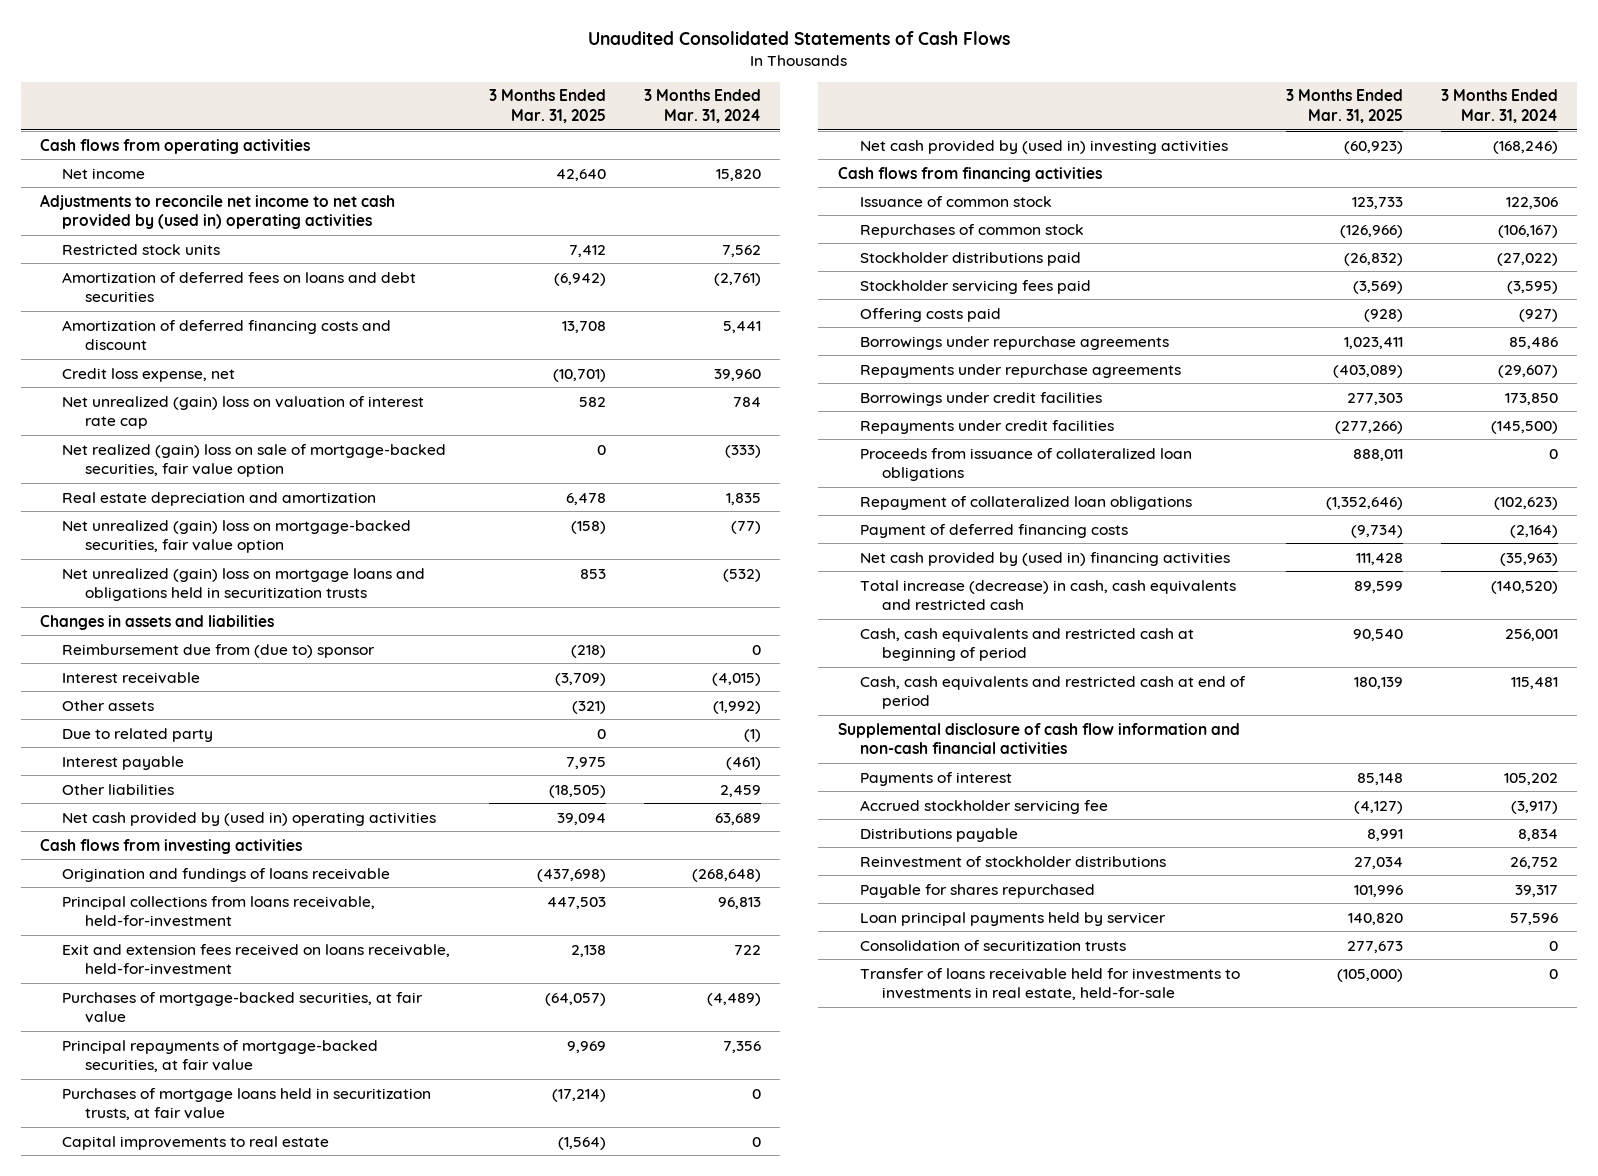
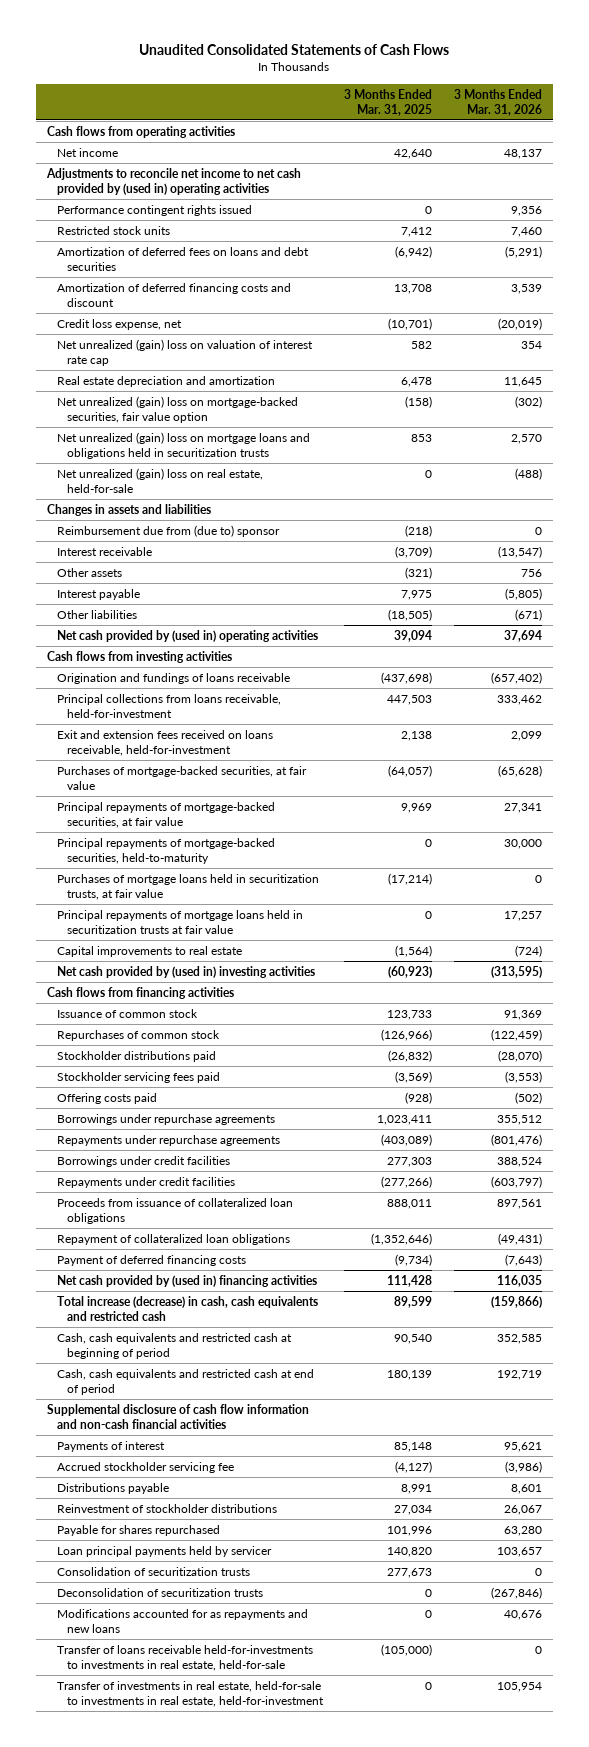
[643,89,761,123] 3 Months Ended Mar. 31, 2024 -> none
none -> [453,88,542,116] 3 Months Ended Mar. 31, 2026
none -> [56,205,252,217] Performance contingent rights issued
[62,443,447,478] Net realized (gain) loss on sale of mortgage-backed securities, fair value option -> none
none -> [56,468,263,494] Net unrealized (gain) loss on real estate, held-for-sale
[62,727,214,742] Due to related party -> none
none -> [56,838,275,865] Principal repayments of mortgage-backed securities, held-to-maturity
none -> [56,910,303,935] Principal repayments of mortgage loans held in securitization trusts at fair value
none -> [56,1588,263,1598] Deconsolidation of securitization trusts
none -> [56,1609,308,1634] Modifications accounted for as repayments and new loans
[859,967,1240,1001] Transfer of loans receivable held for investments to investments in real estate, held-for-sale -> [56,1645,313,1672] Transfer of loans receivable held-for-investments to investments in real estate, held-for-sale
none -> [56,1681,324,1708] Transfer of investments in real estate, held-for-sale to investments in real estate, held-for-investment

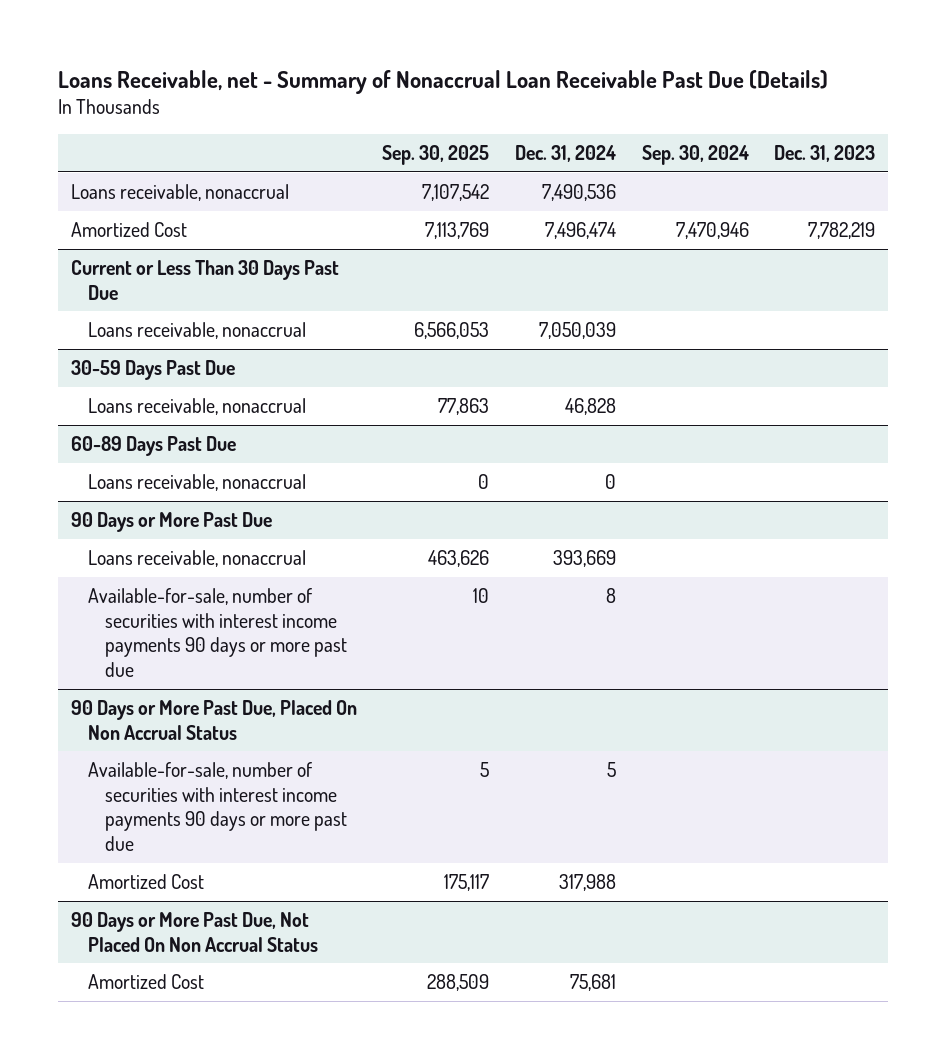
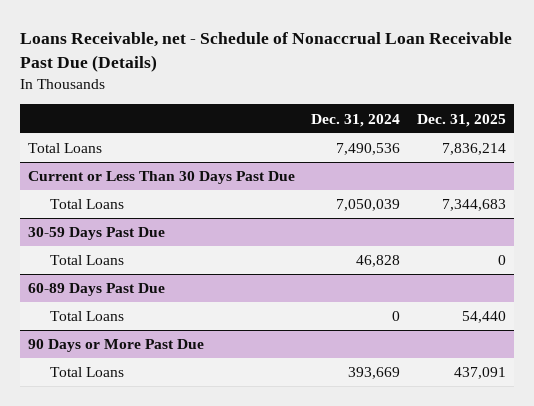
[57,69,828,94] Loans Receivable, net - Summary of Nonaccrual Loan Receivable Past Due (Details) -> [20,32,513,73] Loans Receivable, net - Schedule of Nonaccrual Loan Receivable Past Due (Details)
[382,144,490,165] Sep. 30, 2025 -> none
[641,144,749,165] Sep. 30, 2024 -> none
[774,144,876,162] Dec. 31, 2023 -> none
none -> [416,113,506,127] Dec. 31, 2025
[70,222,187,238] Amortized Cost -> none
[70,184,289,202] Loans receivable, nonaccrual -> [28,143,103,154] Total Loans
[87,322,306,340] Loans receivable, nonaccrual -> [49,199,124,210] Total Loans
[87,398,306,416] Loans receivable, nonaccrual -> [49,255,124,266] Total Loans
[87,474,306,492] Loans receivable, nonaccrual -> [49,311,124,322] Total Loans
[87,588,347,677] Available-for-sale, number of securities with interest income payments 90 days or more past due -> none
[70,700,357,740] 90 Days or More Past Due, Placed On Non Accrual Status -> none
[87,762,347,851] Available-for-sale, number of securities with interest income payments 90 days or more past due -> none
[87,874,204,890] Amortized Cost -> none
[70,912,318,952] 90 Days or More Past Due, Not Placed On Non Accrual Status -> none
[87,974,204,990] Amortized Cost -> none
[87,550,306,568] Loans receivable, nonaccrual -> [49,367,124,378] Total Loans

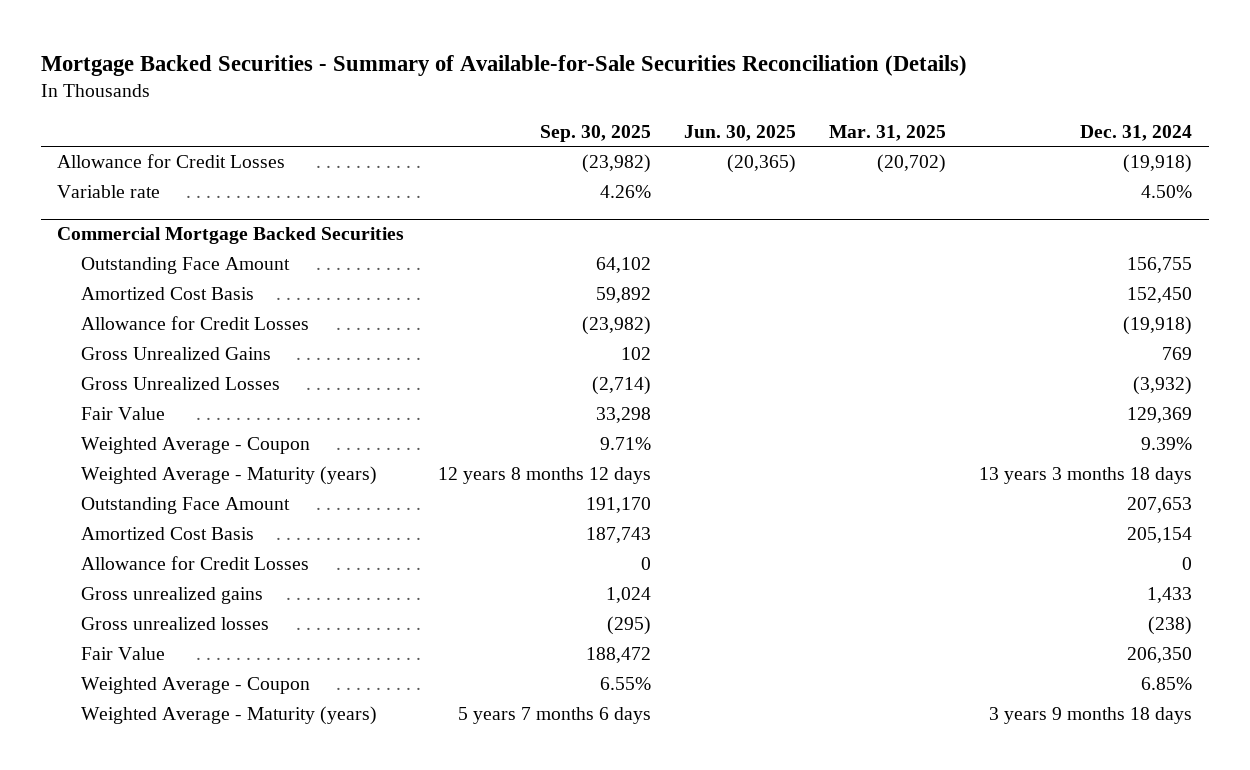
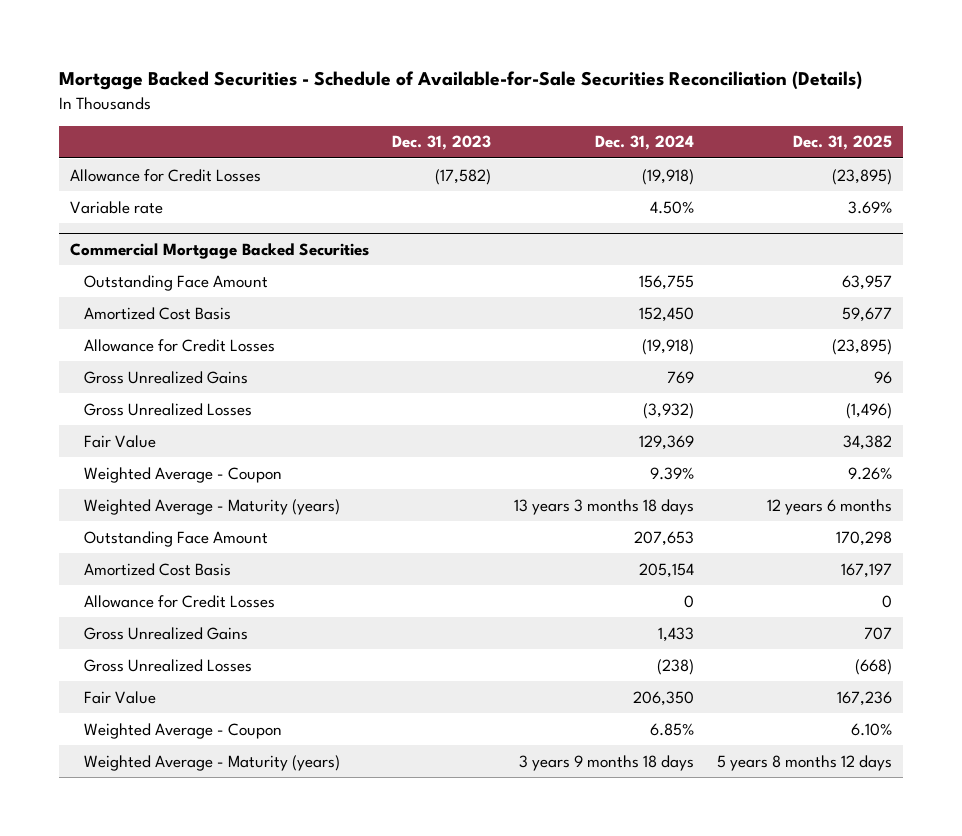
[40,54,967,76] Mortgage Backed Securities - Summary of Available-for-Sale Securities Reconciliation (Details) -> [58,71,862,91] Mortgage Backed Securities - Schedule of Available-for-Sale Securities Reconciliation (Details)
[539,124,651,142] Sep. 30, 2025 -> none
[683,124,796,141] Jun. 30, 2025 -> none
[829,124,947,141] Mar. 31, 2025 -> none
none -> [392,135,492,151] Dec. 31, 2023
none -> [792,135,892,151] Dec. 31, 2025
[80,587,263,605] Gross unrealized gains -> [84,626,249,640] Gross Unrealized Gains
[80,617,269,631] Gross unrealized losses -> [84,658,253,672] Gross Unrealized Losses

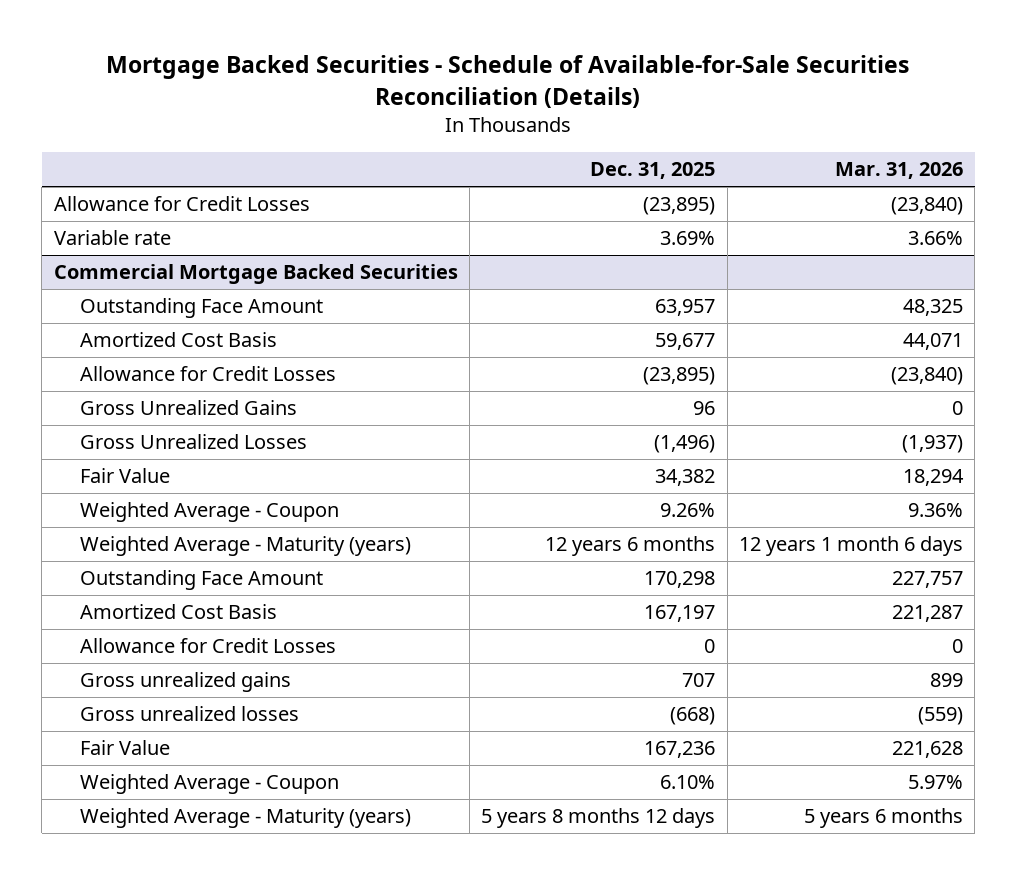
[392,135,492,151] Dec. 31, 2023 -> none
[595,135,695,151] Dec. 31, 2024 -> none
none -> [835,162,964,180] Mar. 31, 2026
[84,626,249,640] Gross Unrealized Gains -> [79,672,291,693] Gross unrealized gains
[84,658,253,672] Gross Unrealized Losses -> [79,706,299,722] Gross unrealized losses

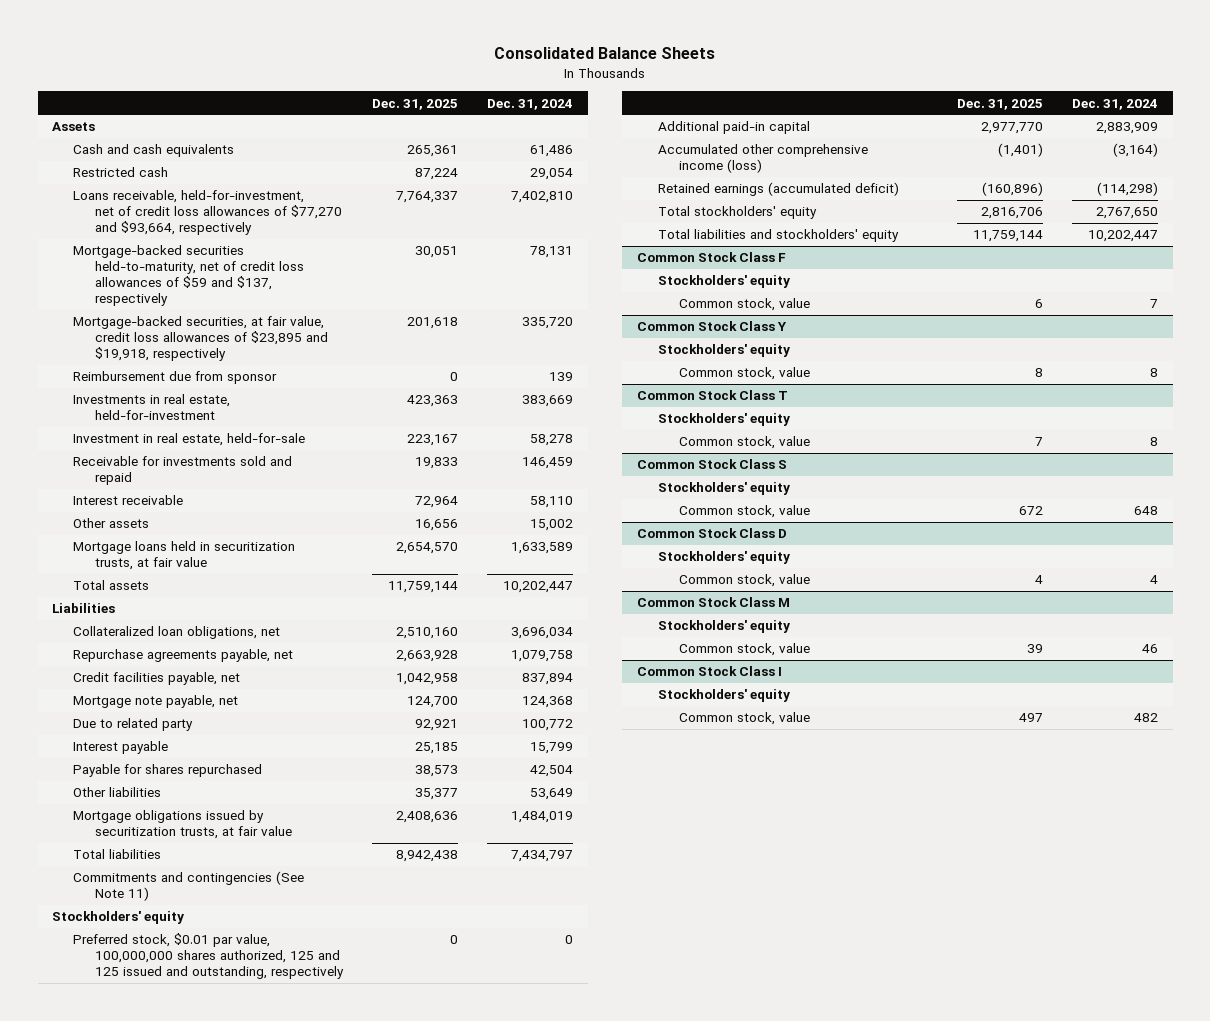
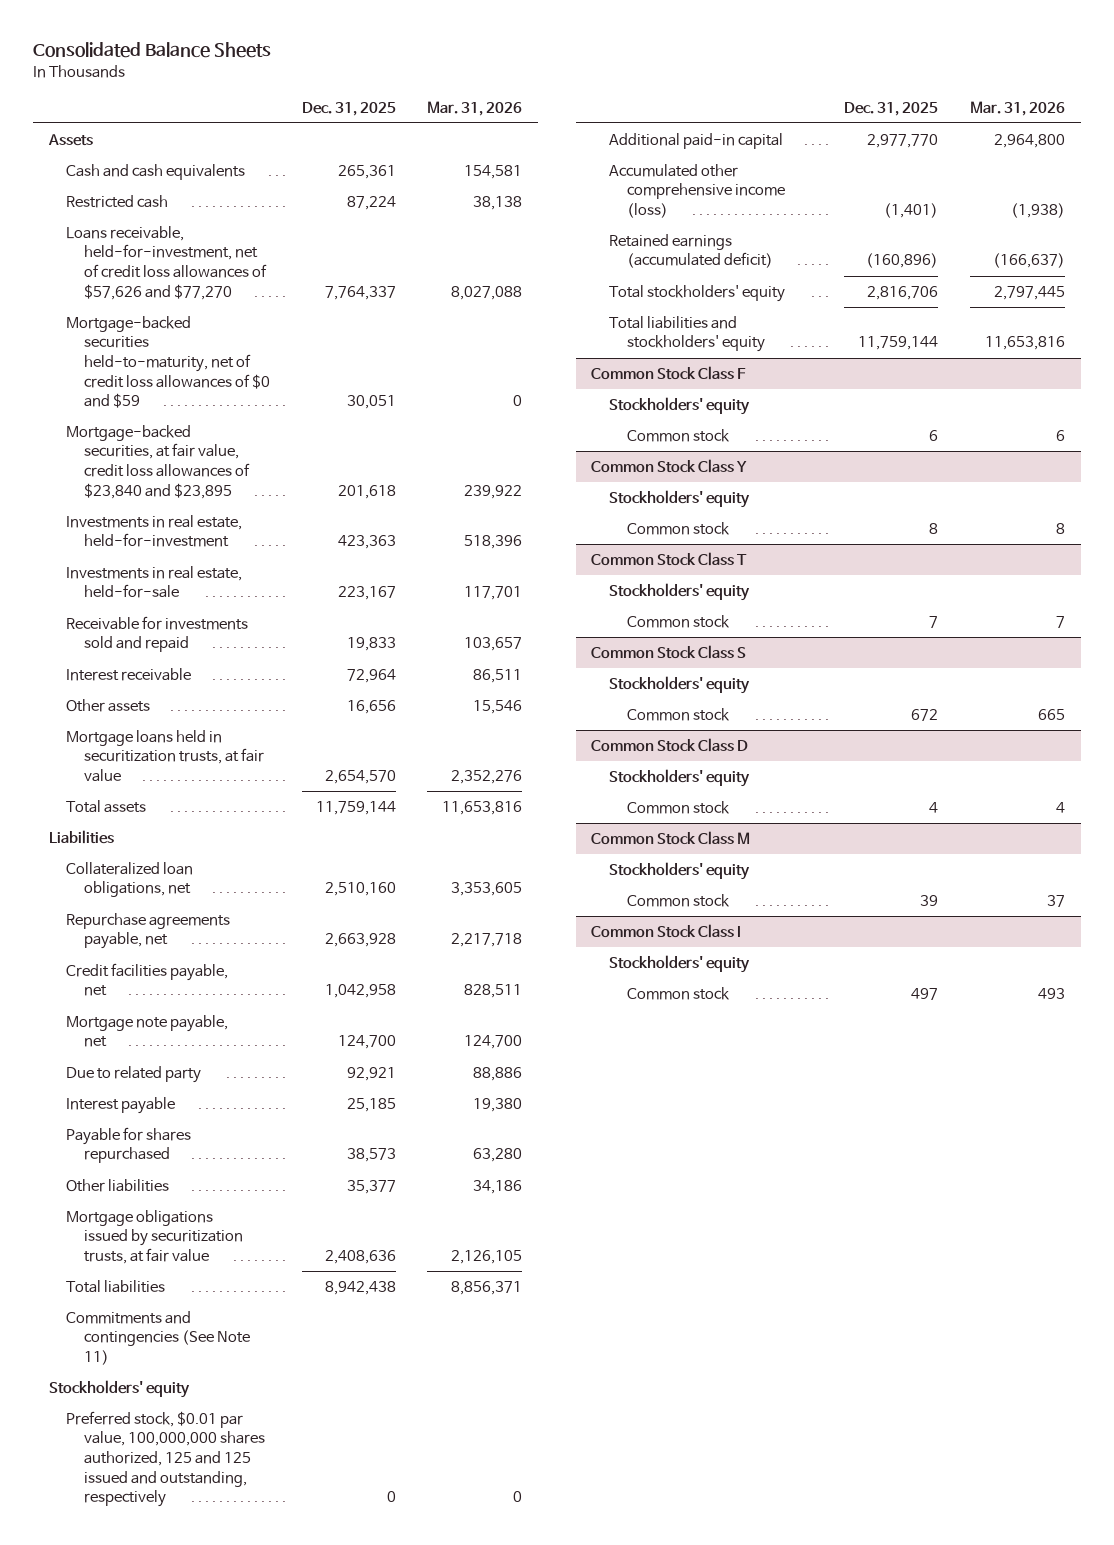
[487,98,574,110] Dec. 31, 2024 -> none
none -> [427,100,523,116] Mar. 31, 2026
[73,371,278,385] Reimbursement due from sponsor -> none
[73,190,342,236] Loans receivable, held-for-investment, net of credit loss allowances of $77,270 and $93,664, respectively -> [66,225,267,300] Loans receivable, held-for-investment, net of credit loss allowances of $57,626 and $77,270
[73,245,304,307] Mortgage-backed securities held-to-maturity, net of credit loss allowances of $59 and $137, respectively -> [66,315,270,409] Mortgage-backed securities held-to-maturity, net of credit loss allowances of $0 and $59
[73,316,328,362] Mortgage-backed securities, at fair value, credit loss allowances of $23,895 and $19,918, respectively -> [66,424,250,499] Mortgage-backed securities, at fair value, credit loss allowances of $23,840 and $23,895
[73,433,306,447] Investment in real estate, held-for-sale -> [66,565,243,599] Investments in real estate, held-for-sale
[679,298,811,312] Common stock, value -> [626,428,730,442] Common stock
[679,367,811,381] Common stock, value -> [626,521,730,535] Common stock
[679,436,811,450] Common stock, value -> [626,614,730,628] Common stock
[679,505,811,519] Common stock, value -> [626,707,730,721] Common stock
[679,574,811,588] Common stock, value -> [626,800,730,814] Common stock
[679,643,811,657] Common stock, value -> [626,893,730,907] Common stock
[679,712,811,726] Common stock, value -> [626,986,730,1000] Common stock

